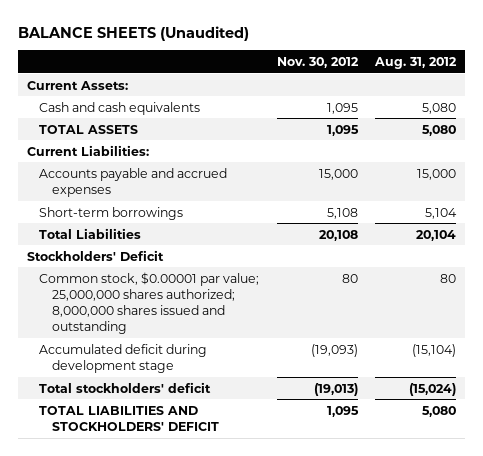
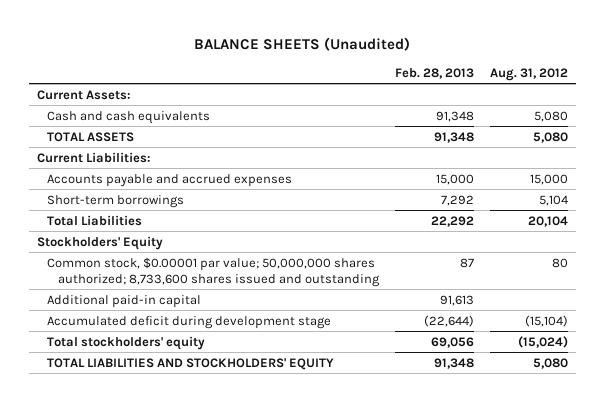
[276,56,359,68] Nov. 30, 2012 -> none
none -> [394,67,474,79] Feb. 28, 2013
[26,249,164,261] Stockholders' Deficit -> none
none -> [36,235,163,250] Stockholders' Equity
[39,271,260,335] Common stock, $0.00001 par value; 25,000,000 shares authorized; 8,000,000 shares issued and outstanding -> [47,256,380,287] Common stock, $0.00001 par value; 50,000,000 shares authorized; 8,733,600 shares issued and outstanding
none -> [47,294,202,308] Additional paid-in capital
[39,381,212,393] Total stockholders' deficit -> [47,335,206,350] Total stockholders' equity
[39,405,219,431] TOTAL LIABILITIES AND STOCKHOLDERS' DEFICIT -> [47,357,335,370] TOTAL LIABILITIES AND STOCKHOLDERS' EQUITY

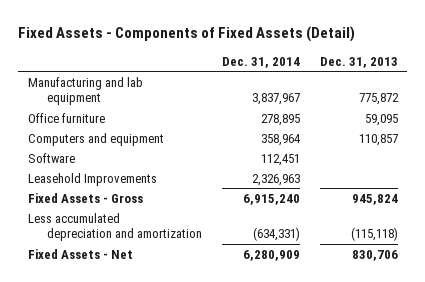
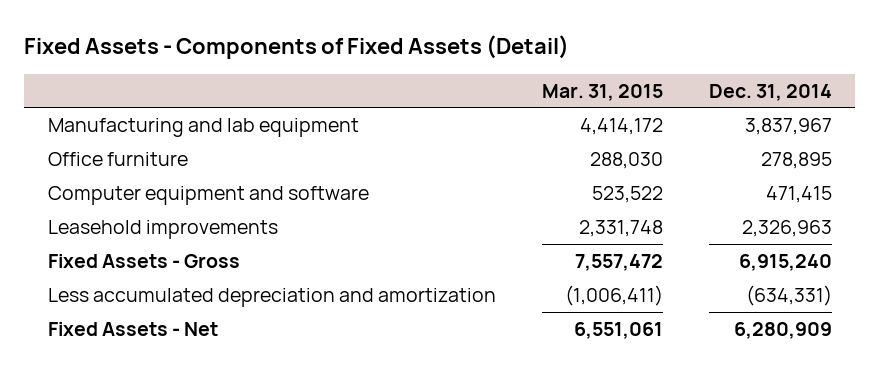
[319,56,398,68] Dec. 31, 2013 -> none
none -> [541,83,663,101] Mar. 31, 2015
[27,152,75,163] Software -> none
[27,132,164,146] Computers and equipment -> [47,185,369,205] Computer equipment and software
[261,133,302,146] 358,964 -> [766,185,833,203] 471,415
[27,172,157,186] Leasehold Improvements -> [47,219,278,239] Leasehold improvements

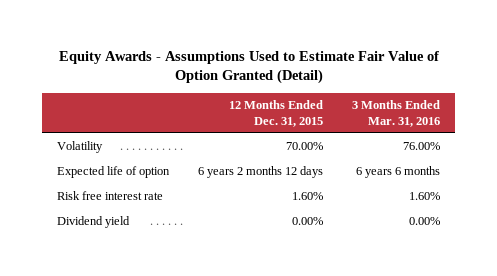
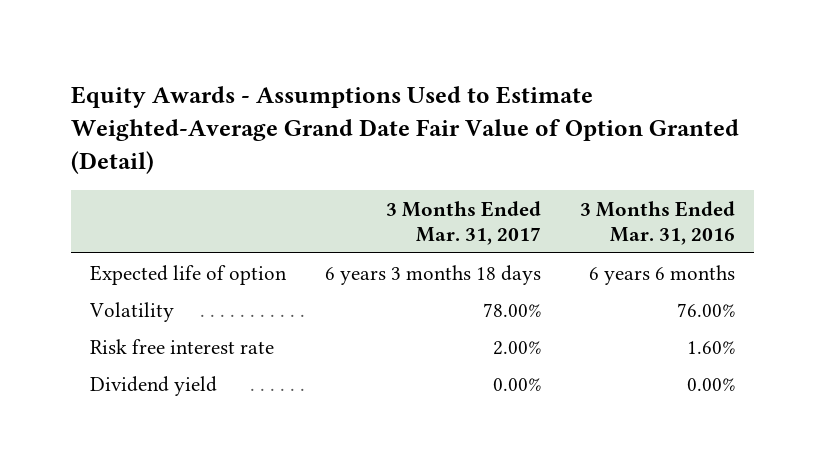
[58,51,439,85] Equity Awards - Assumptions Used to Estimate Fair Value of Option Granted (Detail) -> [70,86,739,175] Equity Awards - Assumptions Used to Estimate Weighted-Average Grand Date Fair Value of Option Granted (Detail)
[229,100,324,127] 12 Months Ended Dec. 31, 2015 -> none
none -> [385,201,541,246] 3 Months Ended Mar. 31, 2017
[56,141,103,154] Volatility -> [88,301,174,322] Volatility

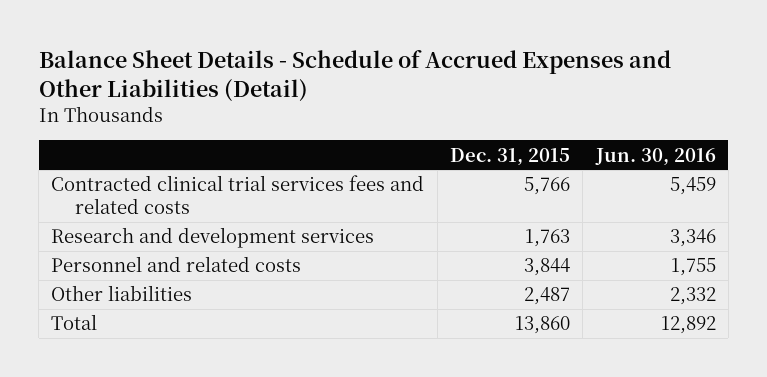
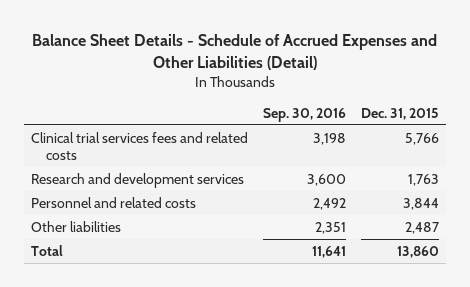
[594,147,716,166] Jun. 30, 2016 -> none
none -> [262,107,346,122] Sep. 30, 2016
[51,175,425,215] Contracted clinical trial services fees and related costs -> [31,132,249,160] Clinical trial services fees and related costs

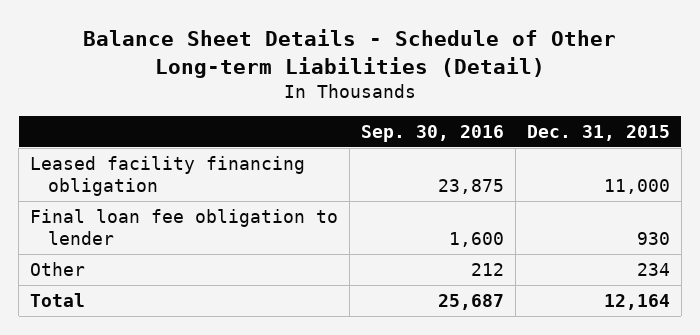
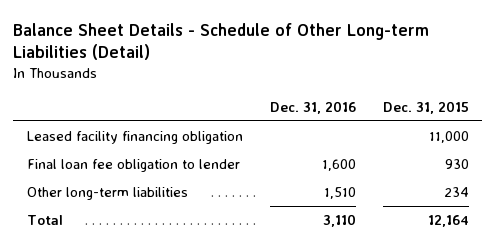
[360,124,504,142] Sep. 30, 2016 -> none
none -> [269,100,356,114] Dec. 31, 2016
[30,261,86,276] Other -> [26,186,188,200] Other long-term liabilities

